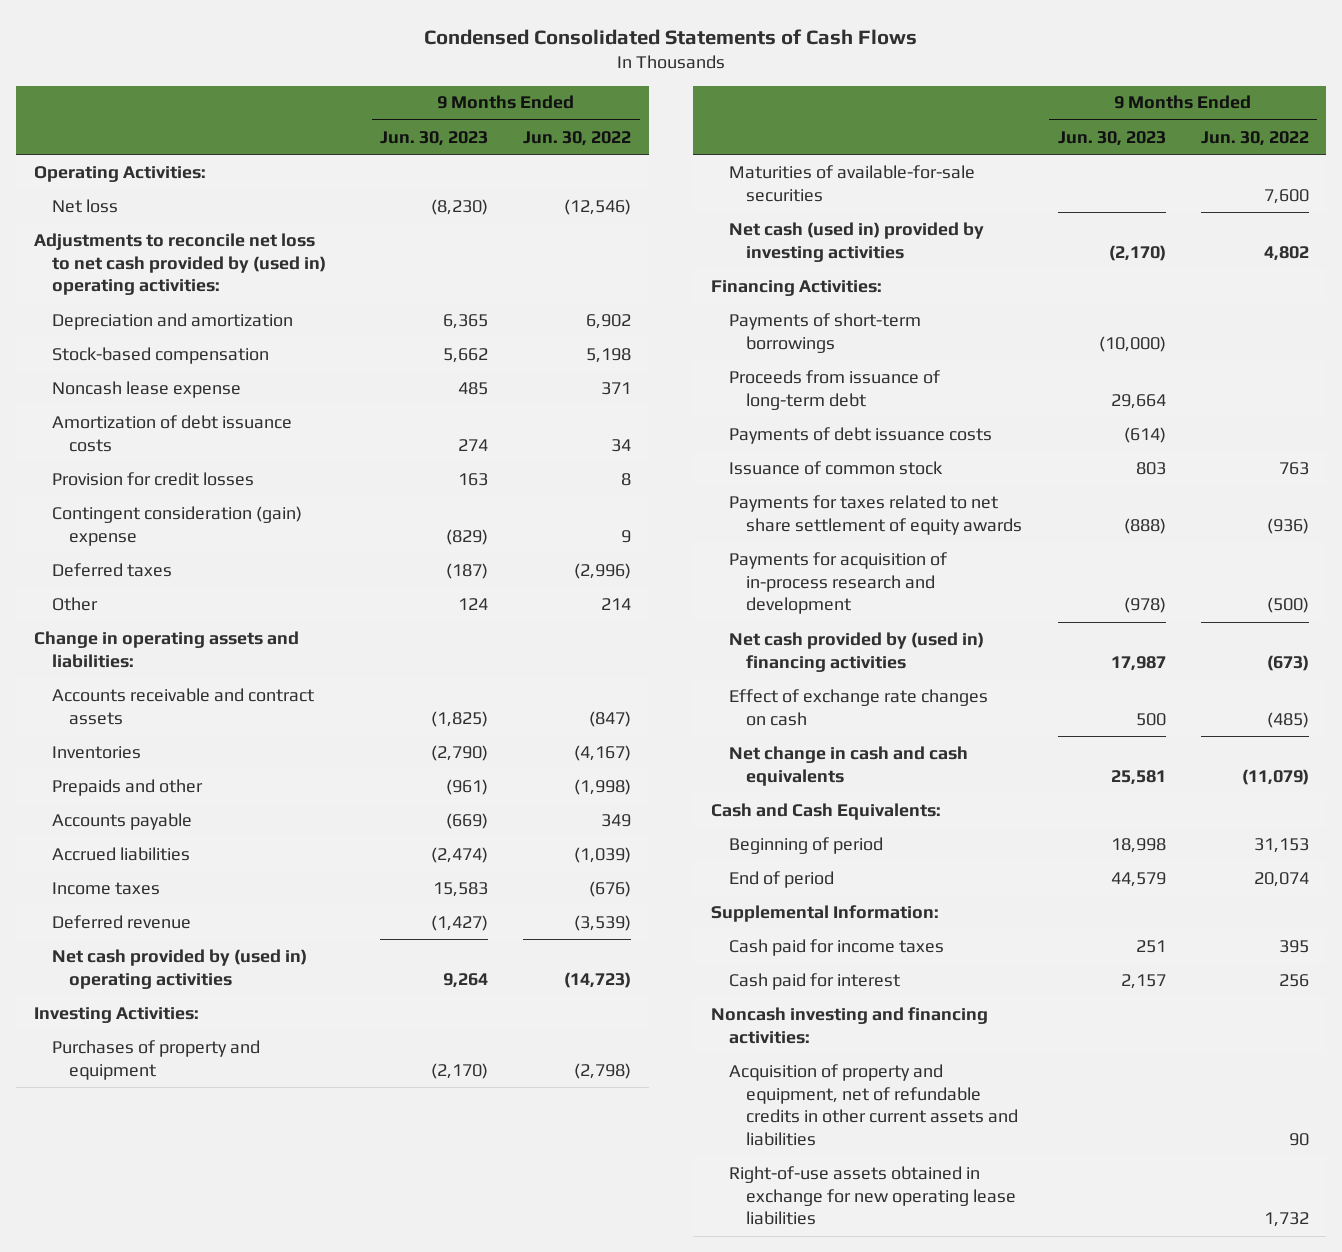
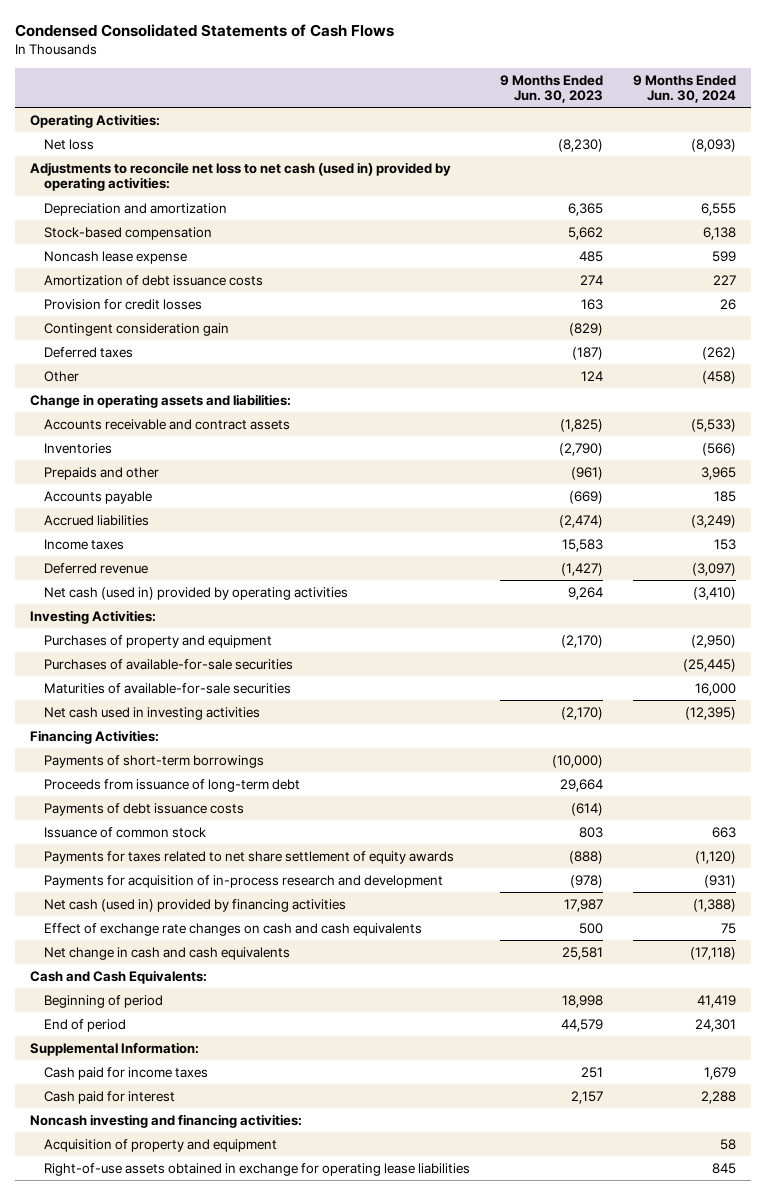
[523,130,632,146] Jun. 30, 2022 -> none
none -> [632,74,736,104] 9 Months Ended Jun. 30, 2024
[33,232,326,296] Adjustments to reconcile net loss to net cash provided by (used in) operating activities: -> [30,161,452,192] Adjustments to reconcile net loss to net cash (used in) provided by operating activities:
[51,505,302,546] Contingent consideration (gain) expense -> [43,322,229,336] Contingent consideration gain
[51,948,307,989] Net cash provided by (used in) operating activities -> [43,586,348,600] Net cash (used in) provided by operating activities
none -> [43,658,293,670] Purchases of available-for-sale securities
[728,221,984,262] Net cash (used in) provided by investing activities -> [43,706,260,720] Net cash used in investing activities
[728,631,984,672] Net cash provided by (used in) financing activities -> [43,898,346,912] Net cash (used in) provided by financing activities
[728,688,988,726] Effect of exchange rate changes on cash -> [43,922,422,936] Effect of exchange rate changes on cash and cash equivalents
[728,1063,1019,1146] Acquisition of property and equipment, net of refundable credits in other current assets and liabilities -> none
none -> [43,1138,277,1152] Acquisition of property and equipment
[728,1165,1017,1226] Right-of-use assets obtained in exchange for new operating lease liabilities -> [43,1162,470,1176] Right-of-use assets obtained in exchange for operating lease liabilities

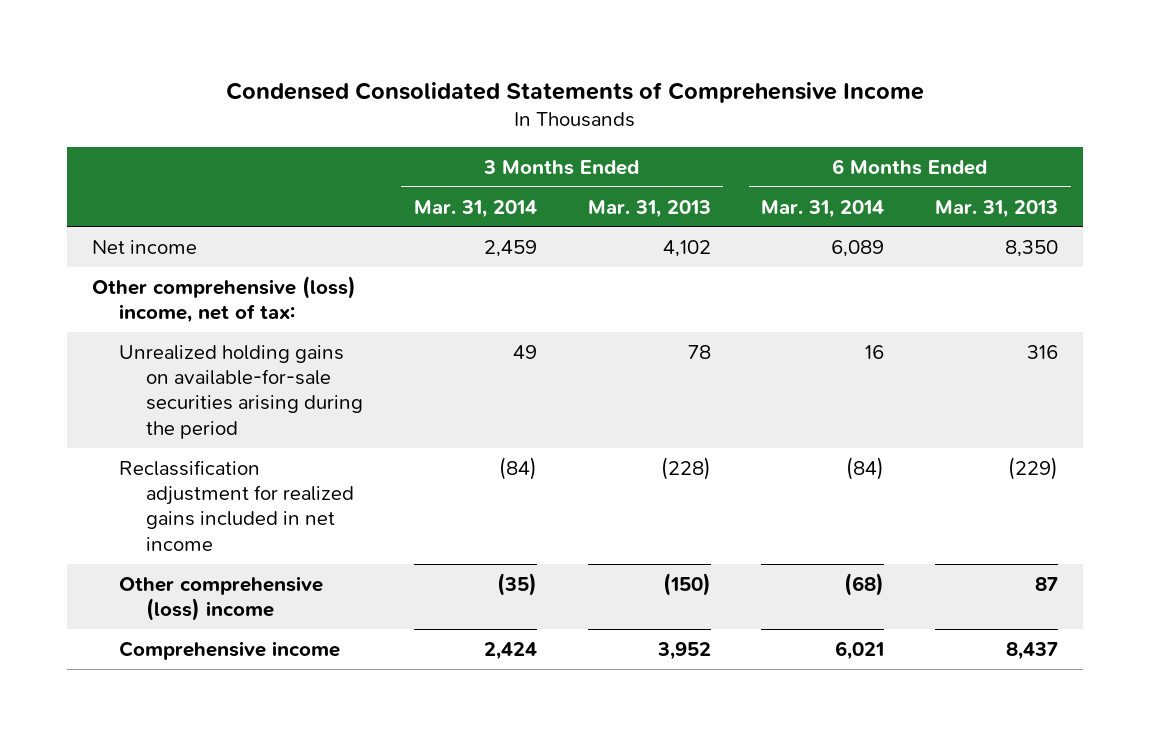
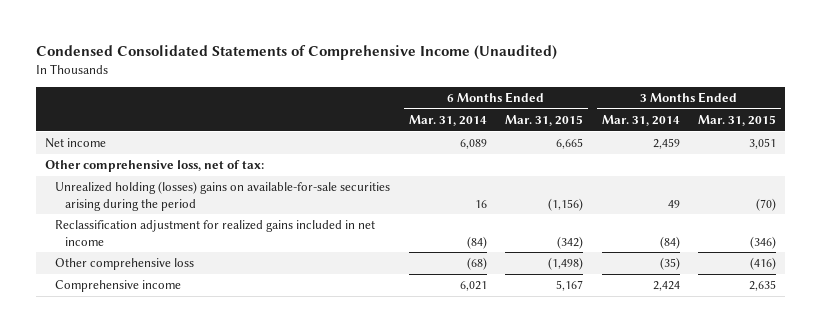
[226,81,925,103] Condensed Consolidated Statements of Comprehensive Income -> [35,45,557,61] Condensed Consolidated Statements of Comprehensive Income (Unaudited)
[587,199,711,218] Mar. 31, 2013 -> none
[935,199,1059,218] Mar. 31, 2013 -> none
none -> [505,115,584,127] Mar. 31, 2015
none -> [698,115,777,127] Mar. 31, 2015
[92,275,357,324] Other comprehensive (loss) income, net of tax: -> [45,160,265,173] Other comprehensive loss, net of tax:
[119,344,364,439] Unrealized holding gains on available-for-sale securities arising during the period -> [55,181,391,211] Unrealized holding (losses) gains on available-for-sale securities arising during the period
[119,575,324,622] Other comprehensive (loss) income -> [55,258,195,271] Other comprehensive loss

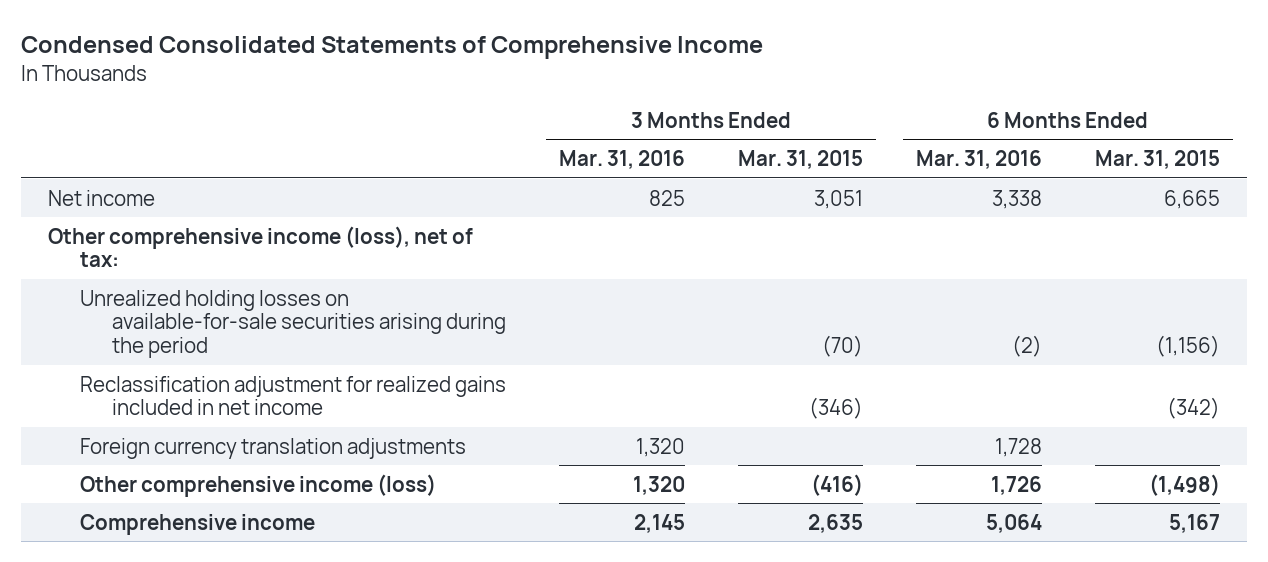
[35,45,557,61] Condensed Consolidated Statements of Comprehensive Income (Unaudited) -> [21,36,764,60] Condensed Consolidated Statements of Comprehensive Income
[408,115,487,127] Mar. 31, 2014 -> none
[601,115,680,127] Mar. 31, 2014 -> none
none -> [558,150,685,170] Mar. 31, 2016
none -> [915,150,1042,170] Mar. 31, 2016
[45,160,265,173] Other comprehensive loss, net of tax: -> [47,225,473,268] Other comprehensive income (loss), net of tax:
[55,181,391,211] Unrealized holding (losses) gains on available-for-sale securities arising during the period -> [79,289,506,359] Unrealized holding losses on available-for-sale securities arising during the period
none -> [79,437,466,459] Foreign currency translation adjustments
[55,258,195,271] Other comprehensive loss -> [79,473,436,497] Other comprehensive income (loss)

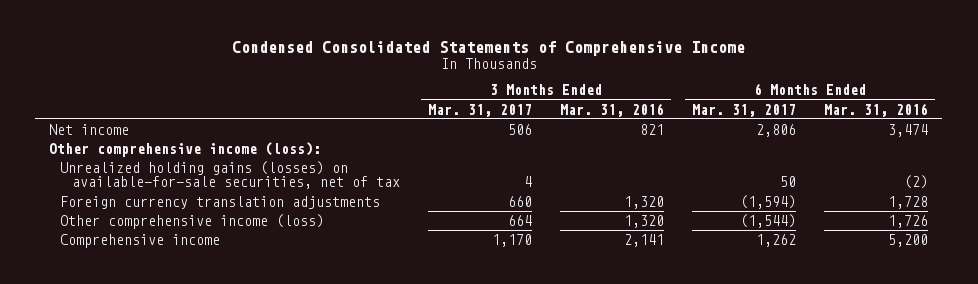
[737,150,863,170] Mar. 31, 2015 -> none
[1094,150,1220,170] Mar. 31, 2015 -> none
none -> [427,103,532,117] Mar. 31, 2017
none -> [692,103,797,117] Mar. 31, 2017
[79,375,506,416] Reclassification adjustment for realized gains included in net income -> none
[648,189,685,206] 825 -> [639,123,664,135] 821
[991,189,1042,209] 3,338 -> [888,123,929,137] 3,474
[47,225,473,268] Other comprehensive income (loss), net of tax: -> [49,141,322,157] Other comprehensive income (loss):
[79,289,506,359] Unrealized holding losses on available-for-sale securities arising during the period -> [60,160,400,190] Unrealized holding gains (losses) on available-for-sale securities, net of tax
[633,513,685,533] 2,145 -> [623,233,664,247] 2,141
[985,513,1042,533] 5,064 -> [888,233,929,247] 5,200

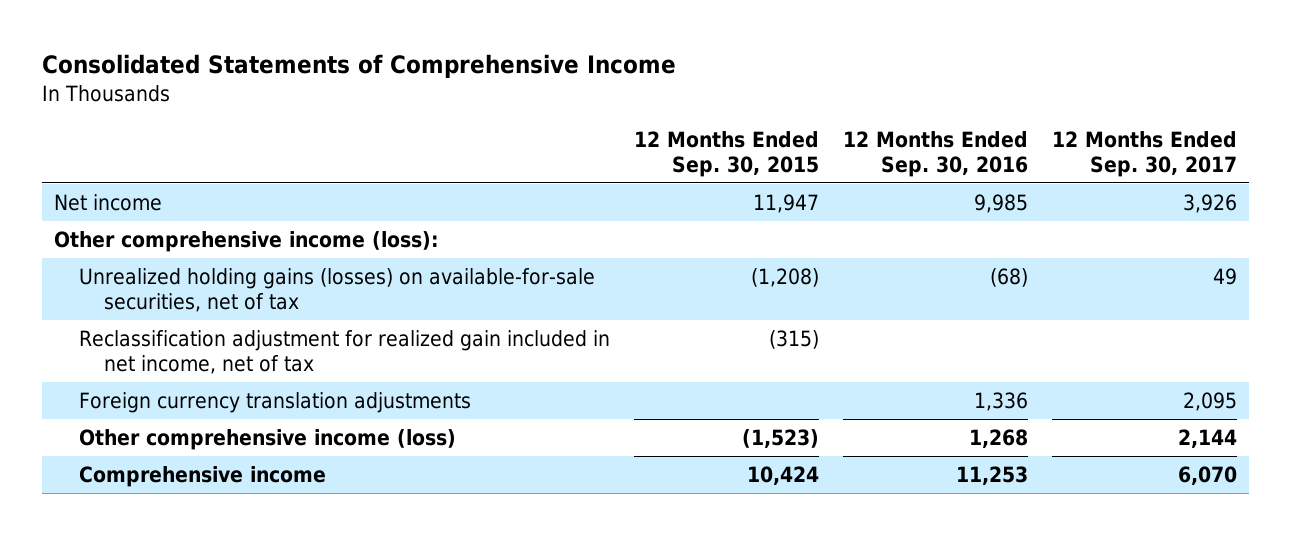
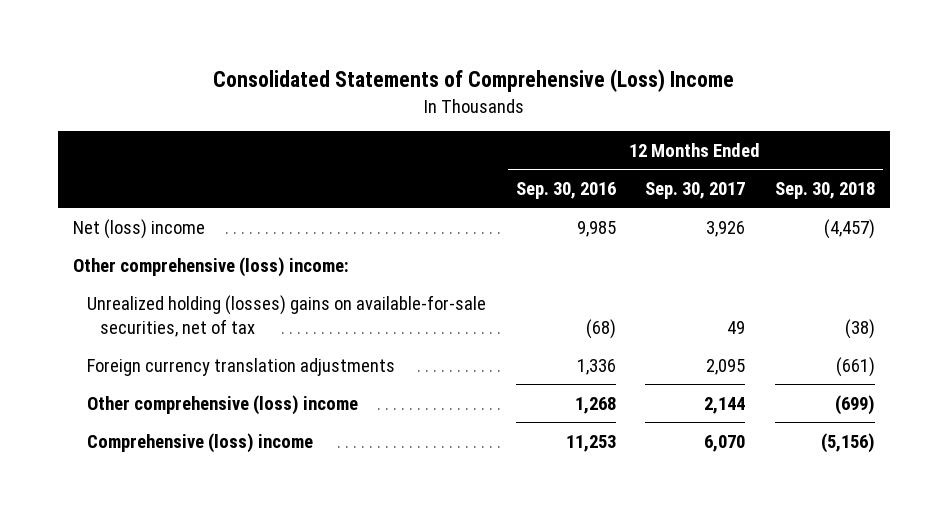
[41,54,676,79] Consolidated Statements of Comprehensive Income -> [213,69,735,93] Consolidated Statements of Comprehensive (Loss) Income
[634,130,820,177] 12 Months Ended Sep. 30, 2015 -> none
none -> [775,181,876,199] Sep. 30, 2018
[79,329,611,374] Reclassification adjustment for realized gain included in net income, net of tax -> none
[53,193,162,211] Net income -> [73,218,206,239] Net (loss) income
[53,230,439,252] Other comprehensive income (loss): -> [73,256,350,277] Other comprehensive (loss) income:
[79,267,596,312] Unrealized holding gains (losses) on available-for-sale securities, net of tax -> [86,294,486,337] Unrealized holding (losses) gains on available-for-sale securities, net of tax
[79,428,457,450] Other comprehensive income (loss) -> [86,394,358,415] Other comprehensive (loss) income
[79,465,327,487] Comprehensive income -> [86,432,313,453] Comprehensive (loss) income

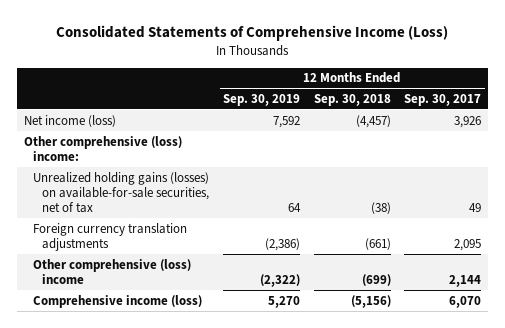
[213,69,735,93] Consolidated Statements of Comprehensive (Loss) Income -> [56,25,449,42] Consolidated Statements of Comprehensive Income (Loss)
[515,181,616,199] Sep. 30, 2016 -> none
none -> [223,93,301,106] Sep. 30, 2019
[73,218,206,239] Net (loss) income -> [23,114,116,127] Net income (loss)
[86,294,486,337] Unrealized holding (losses) gains on available-for-sale securities, net of tax -> [33,171,210,214] Unrealized holding gains (losses) on available-for-sale securities, net of tax
[86,432,313,453] Comprehensive (loss) income -> [33,294,203,308] Comprehensive income (loss)

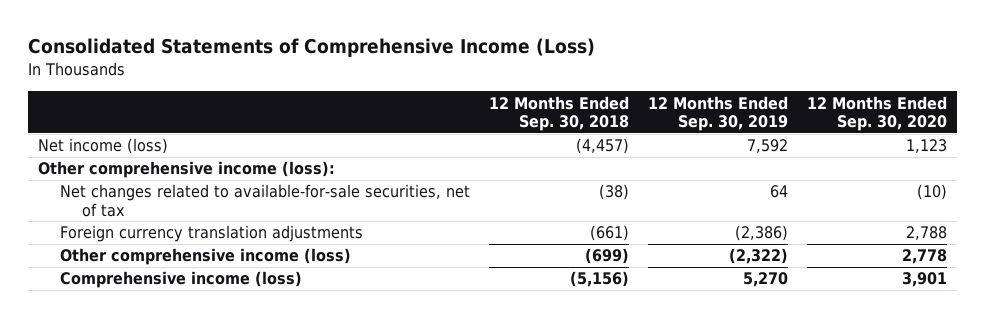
[404,93,482,106] Sep. 30, 2017 -> none
none -> [807,95,948,132] 12 Months Ended Sep. 30, 2020
[23,135,182,161] Other comprehensive (loss) income: -> [37,161,335,179] Other comprehensive income (loss):
[33,171,210,214] Unrealized holding gains (losses) on available-for-sale securities, net of tax -> [60,184,471,217] Net changes related to available-for-sale securities, net of tax
[33,258,192,284] Other comprehensive (loss) income -> [60,248,352,266] Other comprehensive income (loss)

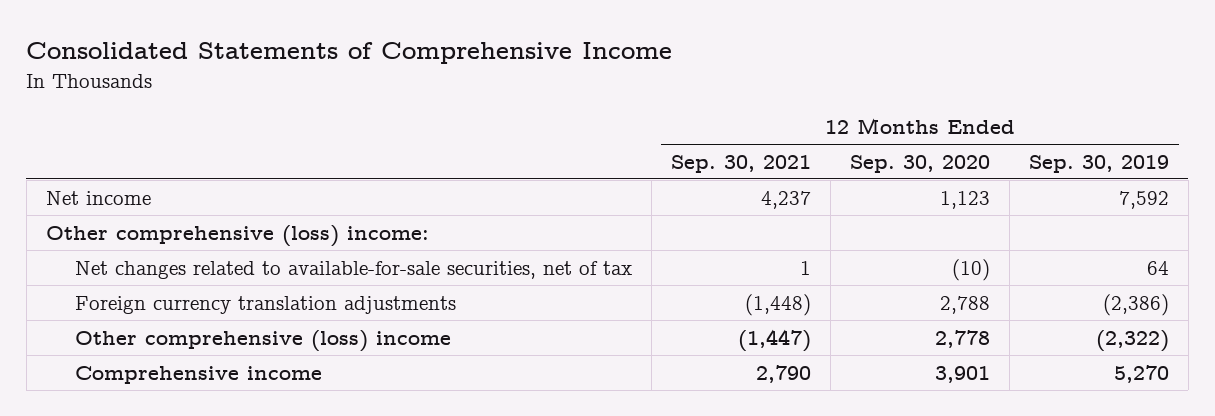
[28,38,596,58] Consolidated Statements of Comprehensive Income (Loss) -> [26,42,673,65] Consolidated Statements of Comprehensive Income
[489,95,630,132] 12 Months Ended Sep. 30, 2018 -> none
none -> [670,154,811,173] Sep. 30, 2021
[37,138,168,155] Net income (loss) -> [45,190,151,205] Net income
[37,161,335,179] Other comprehensive income (loss): -> [45,224,429,247] Other comprehensive (loss) income:
[60,248,352,266] Other comprehensive income (loss) -> [74,329,451,352] Other comprehensive (loss) income
[60,271,303,289] Comprehensive income (loss) -> [74,365,322,384] Comprehensive income

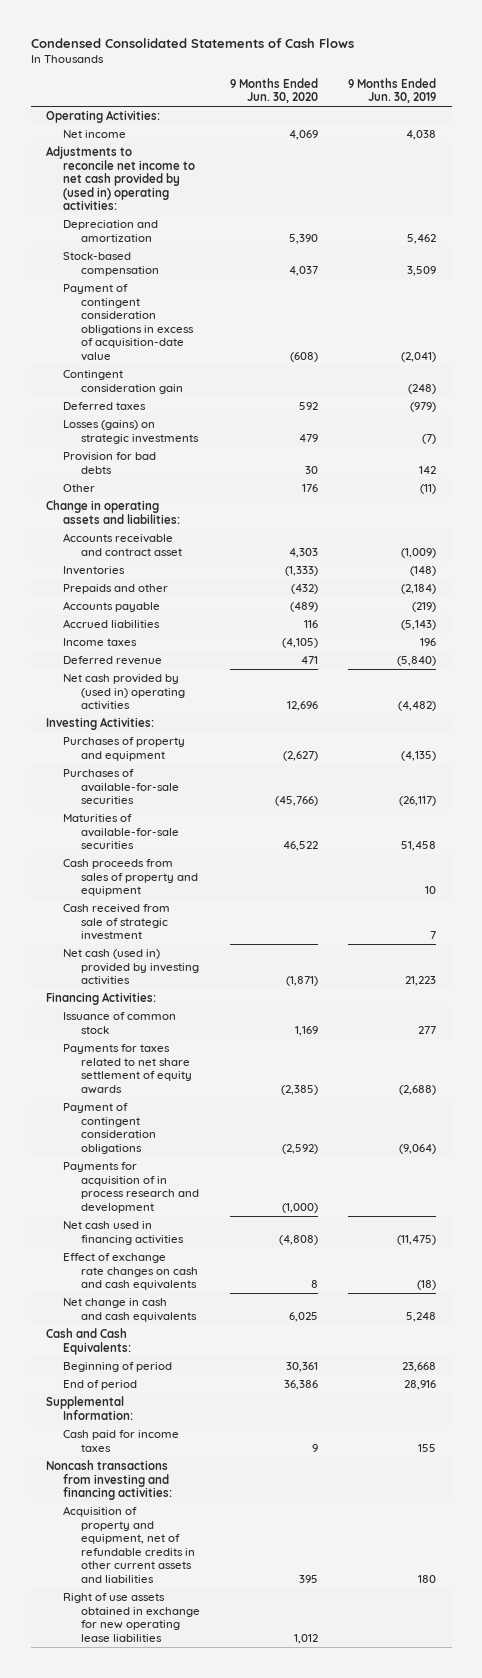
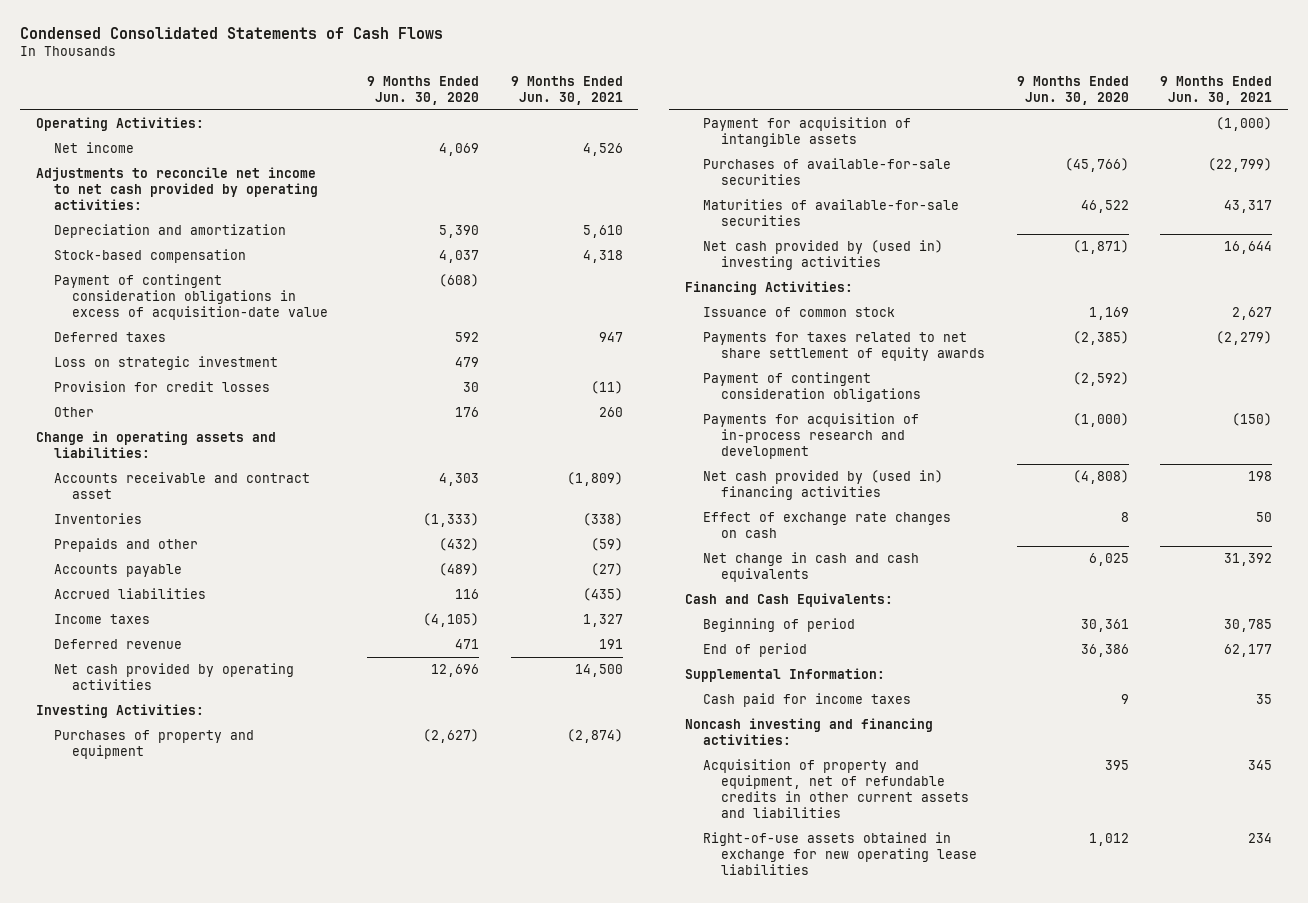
[348,77,437,104] 9 Months Ended Jun. 30, 2019 -> none
none -> [510,75,623,105] 9 Months Ended Jun. 30, 2021
[45,145,196,211] Adjustments to reconcile net income to net cash provided by (used in) operating activities: -> [35,167,318,211] Adjustments to reconcile net income to net cash provided by operating activities:
[63,369,183,394] Contingent consideration gain -> none
[63,419,199,444] Losses (gains) on strategic investments -> [53,356,278,371] Loss on strategic investment
[63,451,157,474] Provision for bad debts -> [53,381,270,393] Provision for credit losses
[63,673,185,711] Net cash provided by (used in) operating activities -> [53,663,294,691] Net cash provided by operating activities
none -> [703,117,912,148] Payment for acquisition of intangible assets
[63,858,198,897] Cash proceeds from sales of property and equipment -> none
[63,903,171,941] Cash received from sale of strategic investment -> none
[63,948,199,986] Net cash (used in) provided by investing activities -> [703,240,944,271] Net cash provided by (used in) investing activities
[63,1161,199,1213] Payments for acquisition of in process research and development -> [703,413,920,460] Payments for acquisition of in-process research and development
[63,1220,184,1245] Net cash used in financing activities -> [703,470,944,501] Net cash provided by (used in) financing activities
[63,1252,198,1291] Effect of exchange rate changes on cash and cash equivalents -> [703,512,952,539] Effect of exchange rate changes on cash
[45,1459,173,1501] Noncash transactions from investing and financing activities: -> [685,718,934,746] Noncash investing and financing activities:
[63,1592,200,1642] Right of use assets obtained in exchange for new operating lease liabilities -> [703,832,978,876] Right-of-use assets obtained in exchange for new operating lease liabilities

